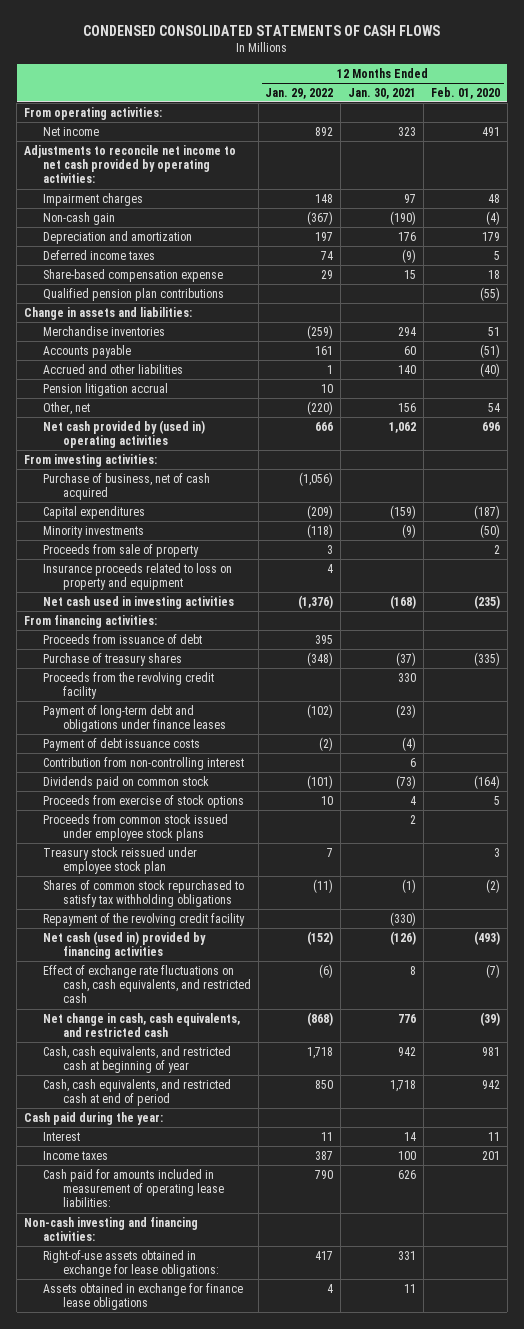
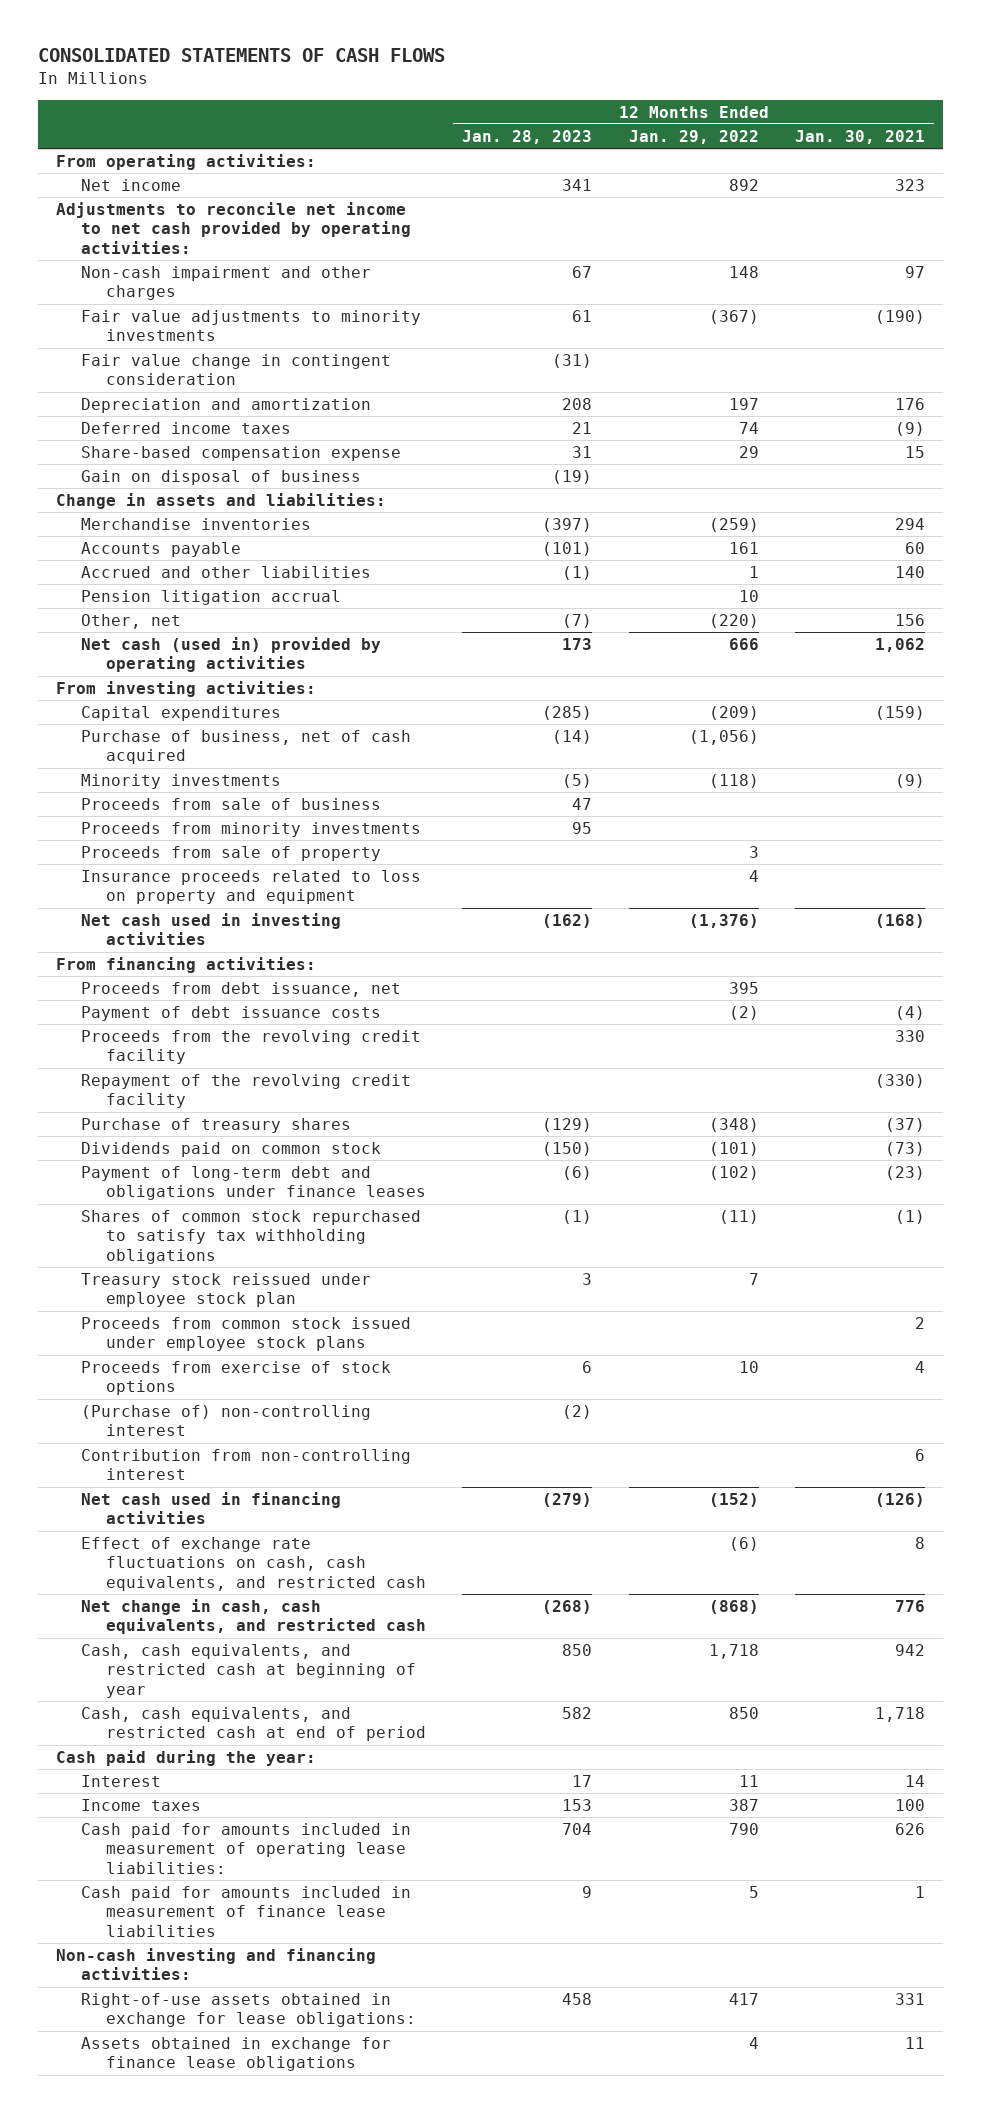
[83,24,441,36] CONDENSED CONSOLIDATED STATEMENTS OF CASH FLOWS -> [37,48,445,63] CONSOLIDATED STATEMENTS OF CASH FLOWS
[430,86,500,99] Feb. 01, 2020 -> none
none -> [462,129,593,144] Jan. 28, 2023
[43,192,144,206] Impairment charges -> [81,265,372,301] Non-cash impairment and other charges
[43,211,116,225] Non-cash gain -> [81,309,422,342] Fair value adjustments to minority investments
none -> [81,353,392,386] Fair value change in contingent consideration
[43,287,225,301] Qualified pension plan contributions -> none
none -> [81,469,362,485] Gain on disposal of business
[43,419,206,449] Net cash provided by (used in) operating activities -> [81,636,382,673] Net cash (used in) provided by operating activities
[43,472,211,501] Purchase of business, net of cash acquired -> [81,729,412,765] Purchase of business, net of cash acquired
none -> [81,797,382,810] Proceeds from sale of business
none -> [81,821,422,837] Proceeds from minority investments
[43,633,203,644] Proceeds from issuance of debt -> [81,981,402,997] Proceeds from debt issuance, net
[43,671,215,700] Proceeds from the revolving credit facility -> [81,1029,422,1065] Proceeds from the revolving credit facility
[43,912,246,926] Repayment of the revolving credit facility -> [81,1073,412,1109] Repayment of the revolving credit facility
[43,652,183,666] Purchase of treasury shares -> [81,1117,352,1133] Purchase of treasury shares
[43,704,226,733] Payment of long-term debt and obligations under finance leases -> [81,1165,427,1201] Payment of long-term debt and obligations under finance leases
[43,846,198,875] Treasury stock reissued under employee stock plan -> [81,1272,372,1308] Treasury stock reissued under employee stock plan
[43,813,229,842] Proceeds from common stock issued under employee stock plans -> [81,1316,412,1352] Proceeds from common stock issued under employee stock plans
[43,794,245,808] Proceeds from exercise of stock options -> [81,1360,392,1396] Proceeds from exercise of stock options
none -> [81,1404,372,1437] (Purchase of) non-controlling interest
[43,756,245,770] Contribution from non-controlling interest -> [81,1448,412,1481] Contribution from non-controlling interest
[43,930,207,960] Net cash (used in) provided by financing activities -> [81,1491,342,1525] Net cash used in financing activities
none -> [81,1885,412,1937] Cash paid for amounts included in measurement of finance lease liabilities

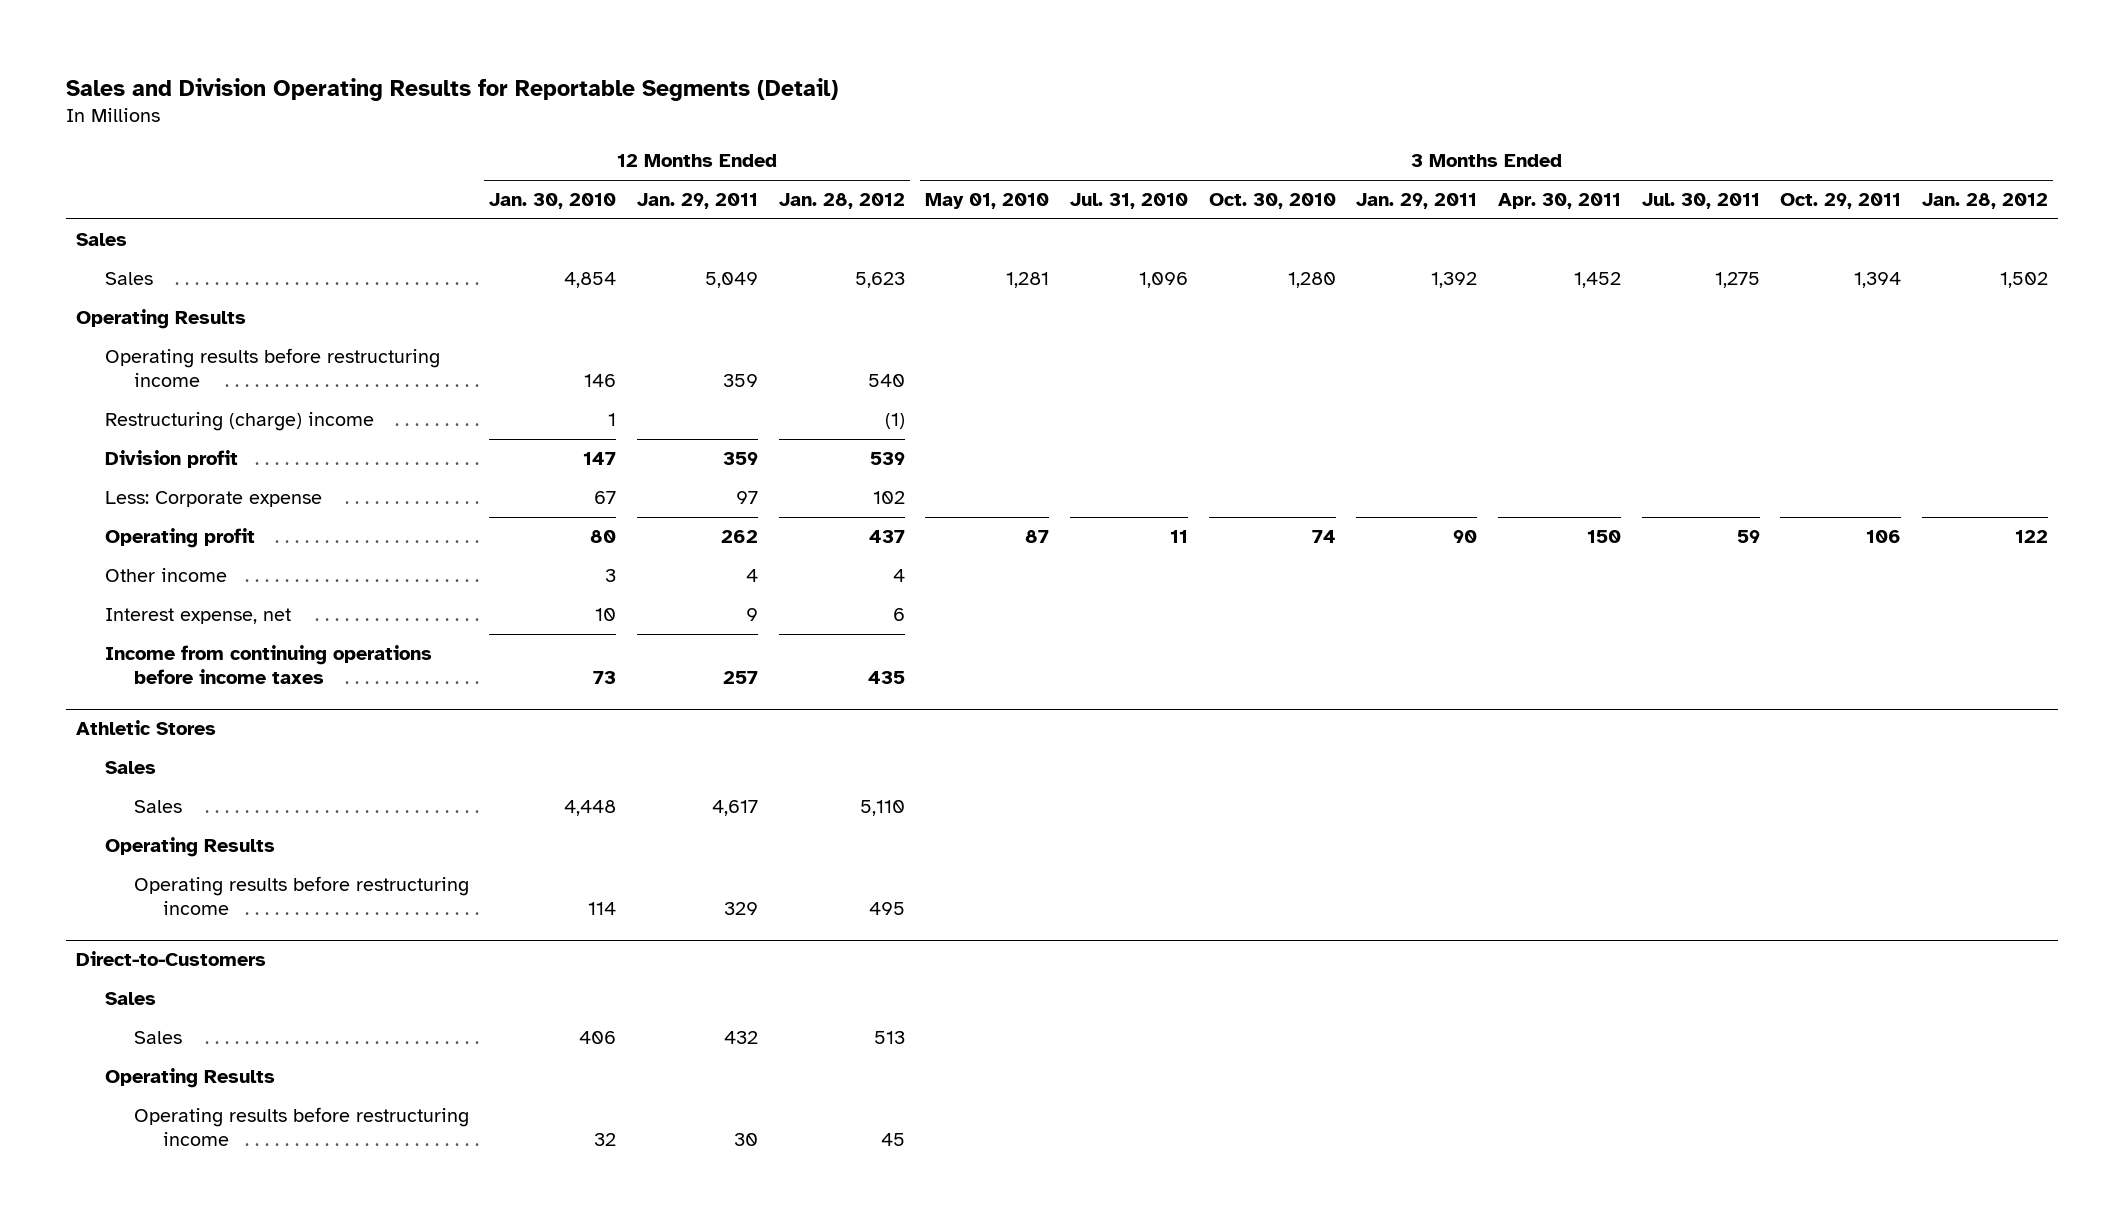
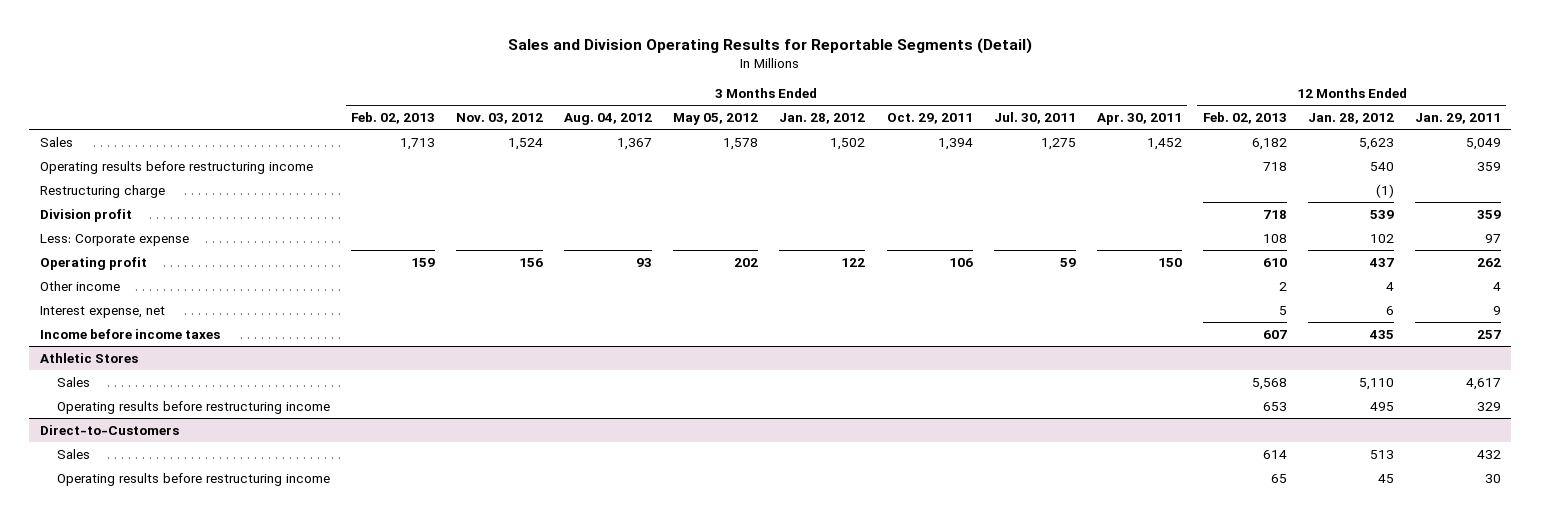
[489,193,617,210] Jan. 30, 2010 -> none
[925,193,1050,210] May 01, 2010 -> none
[1069,193,1188,210] Jul. 31, 2010 -> none
[1208,193,1336,210] Oct. 30, 2010 -> none
[1356,193,1478,210] Jan. 29, 2011 -> none
none -> [351,111,436,124] Feb. 02, 2013
none -> [456,112,544,124] Nov. 03, 2012
none -> [564,112,653,125] Aug. 04, 2012
none -> [673,112,759,125] May 05, 2012
none -> [1202,111,1287,124] Feb. 02, 2013
[76,232,128,246] Sales -> none
[76,308,247,329] Operating Results -> none
[104,411,374,431] Restructuring (charge) income -> [39,184,165,198] Restructuring charge
[104,644,432,685] Income from continuing operations before income taxes -> [39,328,220,339] Income before income taxes
[104,760,156,774] Sales -> none
[104,836,275,857] Operating Results -> none
[104,991,156,1005] Sales -> none
[104,1067,275,1088] Operating Results -> none

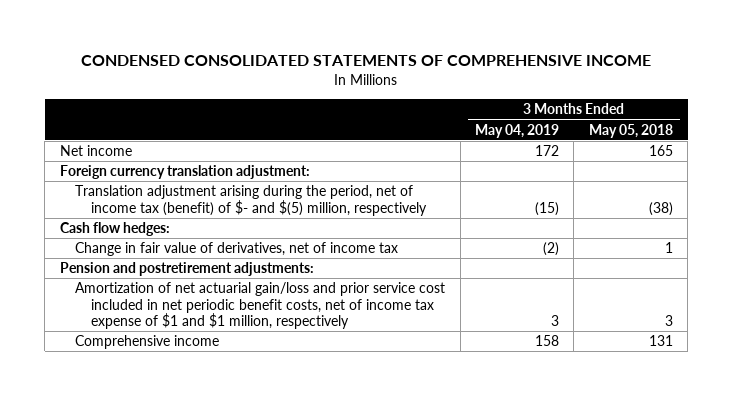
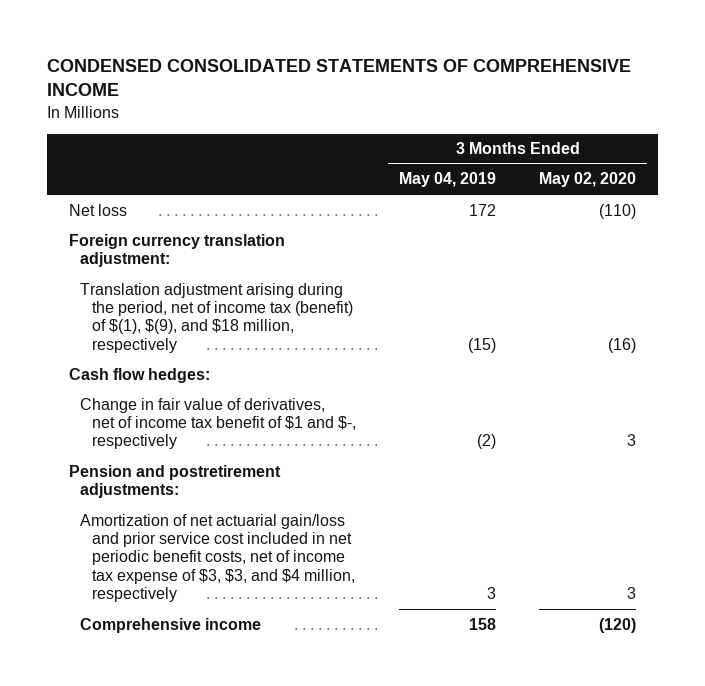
[588,123,673,138] May 05, 2018 -> none
none -> [539,172,637,188] May 02, 2020
[59,145,132,157] Net income -> [68,203,127,216] Net loss
[75,185,427,216] Translation adjustment arising during the period, net of income tax (benefit) of $- and $(5) million, respectively -> [80,282,353,353] Translation adjustment arising during the period, net of income tax (benefit) of $(1), $(9), and $18 million, respectively
[75,242,399,257] Change in fair value of derivatives, net of income tax -> [80,397,356,450] Change in fair value of derivatives, net of income tax benefit of $1 and $-, respectively
[75,282,446,329] Amortization of net actuarial gain/loss and prior service cost included in net periodic benefit costs, net of income tax expense of $1 and $1 million, respectively -> [80,513,355,602] Amortization of net actuarial gain/loss and prior service cost included in net periodic benefit costs, net of income tax expense of $3, $3, and $4 million, respectively

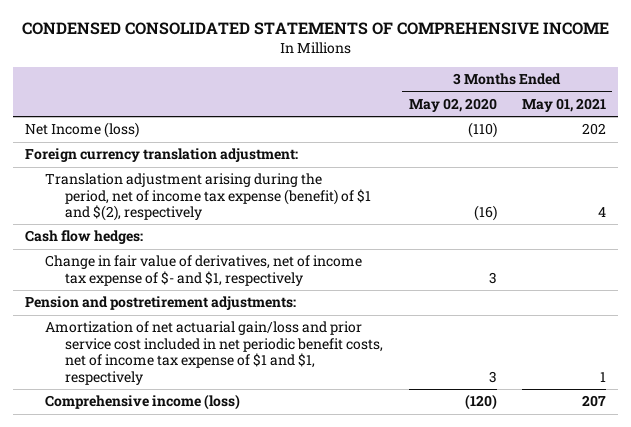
[399,172,497,188] May 04, 2019 -> none
none -> [521,97,606,112] May 01, 2021
[68,203,127,216] Net loss -> [25,122,140,139] Net Income (loss)
[80,282,353,353] Translation adjustment arising during the period, net of income tax (benefit) of $(1), $(9), and $18 million, respectively -> [45,173,372,222] Translation adjustment arising during the period, net of income tax expense (benefit) of $1 and $(2), respectively
[80,397,356,450] Change in fair value of derivatives, net of income tax benefit of $1 and $-, respectively -> [45,255,363,286] Change in fair value of derivatives, net of income tax expense of $- and $1, respectively
[80,513,355,602] Amortization of net actuarial gain/loss and prior service cost included in net periodic benefit costs, net of income tax expense of $3, $3, and $4 million, respectively -> [45,321,384,385] Amortization of net actuarial gain/loss and prior service cost included in net periodic benefit costs, net of income tax expense of $1 and $1, respectively
[80,617,262,633] Comprehensive income -> [45,394,241,411] Comprehensive income (loss)

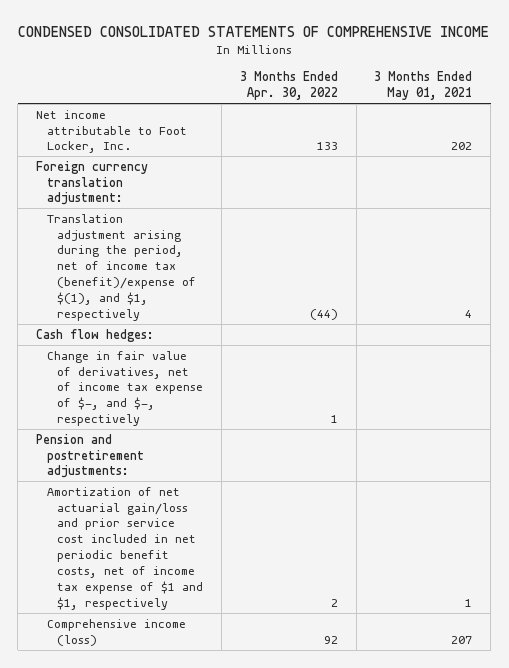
[408,97,497,112] May 02, 2020 -> none
none -> [239,71,338,101] 3 Months Ended Apr. 30, 2022
[25,122,140,139] Net Income (loss) -> [36,109,187,154] Net income attributable to Foot Locker, Inc.
[45,173,372,222] Translation adjustment arising during the period, net of income tax expense (benefit) of $1 and $(2), respectively -> [46,213,197,321] Translation adjustment arising during the period, net of income tax (benefit)/expense of $(1), and $1, respectively
[45,255,363,286] Change in fair value of derivatives, net of income tax expense of $- and $1, respectively -> [46,350,204,427] Change in fair value of derivatives, net of income tax expense of $-, and $-, respectively

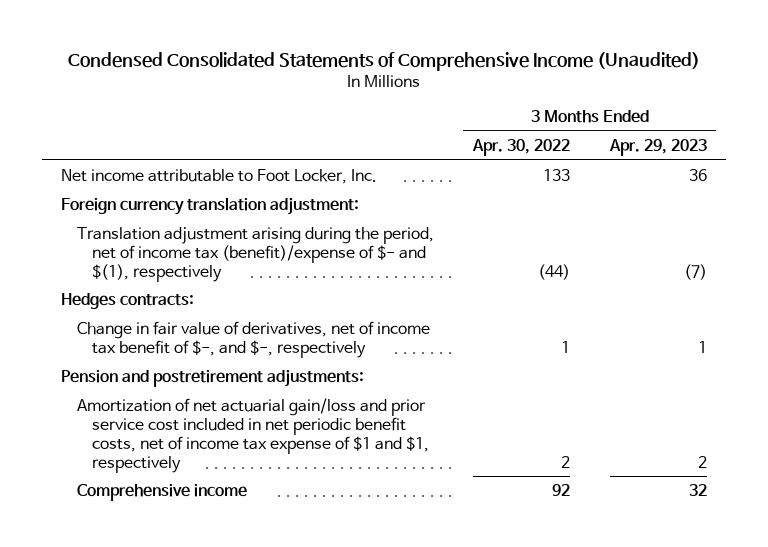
[18,26,490,38] CONDENSED CONSOLIDATED STATEMENTS OF COMPREHENSIVE INCOME -> [68,51,701,71] Condensed Consolidated Statements of Comprehensive Income (Unaudited)
[374,71,473,101] 3 Months Ended May 01, 2021 -> none
none -> [608,138,707,156] Apr. 29, 2023
[46,213,197,321] Translation adjustment arising during the period, net of income tax (benefit)/expense of $(1), and $1, respectively -> [76,226,434,282] Translation adjustment arising during the period, net of income tax (benefit)/expense of $- and $(1), respectively
[36,328,155,342] Cash flow hedges: -> [61,292,195,309] Hedges contracts:
[46,350,204,427] Change in fair value of derivatives, net of income tax expense of $-, and $-, respectively -> [76,320,430,358] Change in fair value of derivatives, net of income tax benefit of $-, and $-, respectively
[46,618,186,646] Comprehensive income (loss) -> [76,483,247,501] Comprehensive income

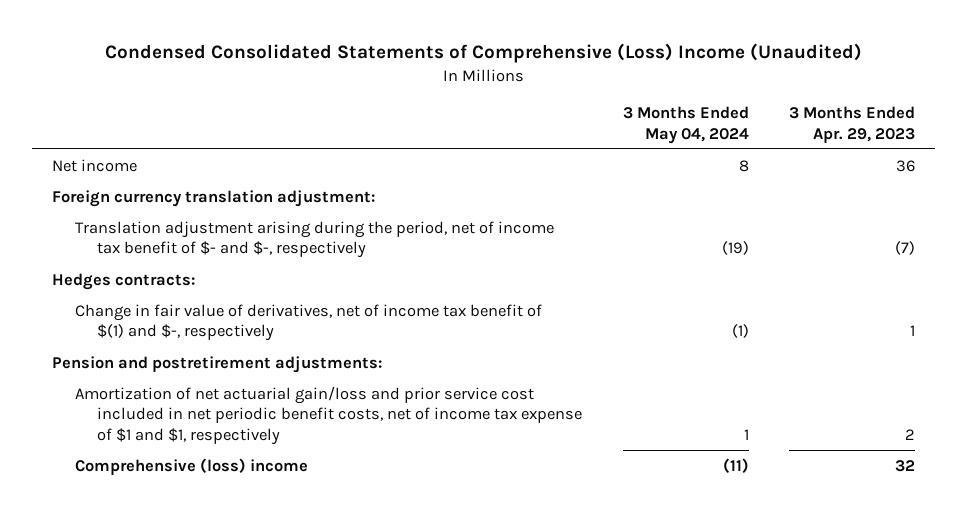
[68,51,701,71] Condensed Consolidated Statements of Comprehensive Income (Unaudited) -> [104,43,862,64] Condensed Consolidated Statements of Comprehensive (Loss) Income (Unaudited)
[472,138,571,156] Apr. 30, 2022 -> none
none -> [622,105,749,144] 3 Months Ended May 04, 2024
[61,168,378,184] Net income attributable to Foot Locker, Inc. -> [52,158,138,172] Net income
[76,226,434,282] Translation adjustment arising during the period, net of income tax (benefit)/expense of $- and $(1), respectively -> [74,220,554,259] Translation adjustment arising during the period, net of income tax benefit of $- and $-, respectively
[76,320,430,358] Change in fair value of derivatives, net of income tax benefit of $-, and $-, respectively -> [74,303,542,342] Change in fair value of derivatives, net of income tax benefit of $(1) and $-, respectively
[76,483,247,501] Comprehensive income -> [74,457,308,475] Comprehensive (loss) income

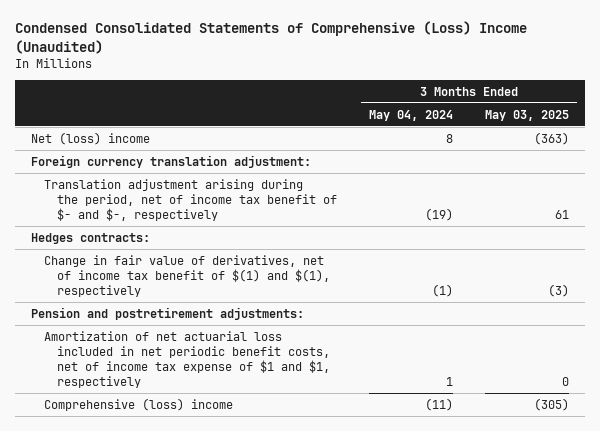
[789,105,916,143] 3 Months Ended Apr. 29, 2023 -> none
none -> [484,109,569,121] May 03, 2025
[52,158,138,172] Net income -> [30,131,150,145] Net (loss) income
[74,303,542,342] Change in fair value of derivatives, net of income tax benefit of $(1) and $-, respectively -> [43,254,330,298] Change in fair value of derivatives, net of income tax benefit of $(1) and $(1), respectively
[74,385,583,446] Amortization of net actuarial gain/loss and prior service cost included in net periodic benefit costs, net of income tax expense of $1 and $1, respectively -> [43,330,330,389] Amortization of net actuarial loss included in net periodic benefit costs, net of income tax expense of $1 and $1, respectively

